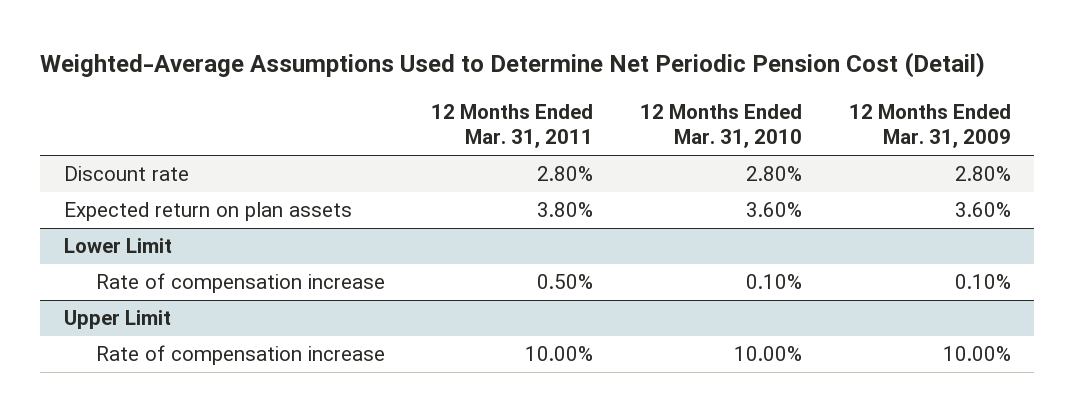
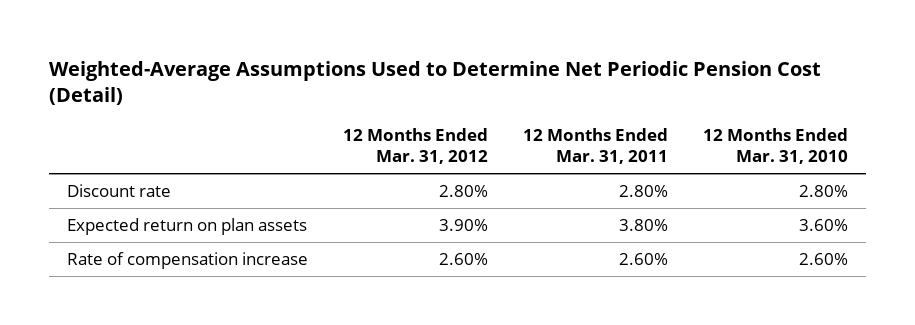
[848,103,1011,149] 12 Months Ended Mar. 31, 2009 -> none
none -> [343,128,489,165] 12 Months Ended Mar. 31, 2012
[63,238,172,254] Lower Limit -> none
[63,310,171,330] Upper Limit -> none
[95,345,385,366] Rate of compensation increase -> none
[537,274,594,290] 0.50% -> [619,252,669,265] 2.60%
[746,274,803,290] 0.10% -> [799,252,849,265] 2.60%

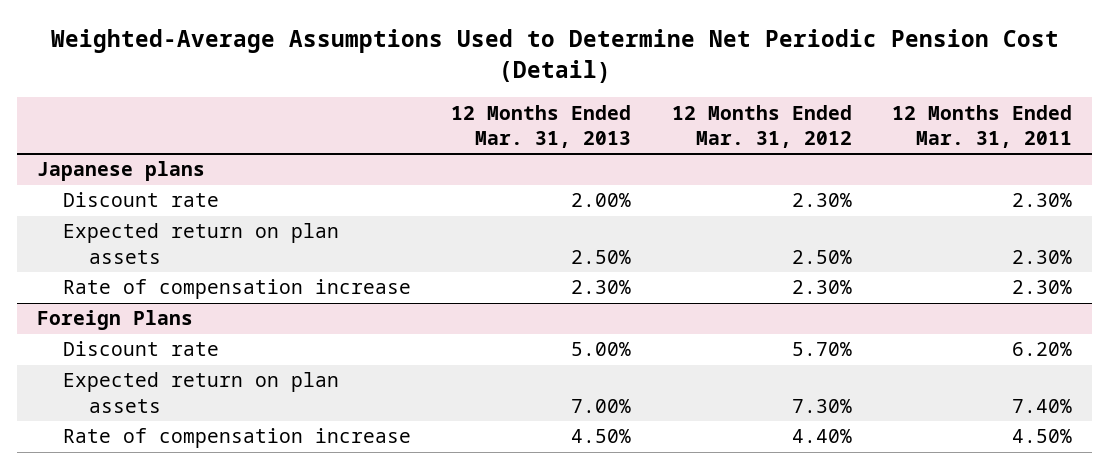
[703,128,849,165] 12 Months Ended Mar. 31, 2010 -> none
none -> [451,104,632,149] 12 Months Ended Mar. 31, 2013
none -> [36,161,205,182] Japanese plans
[439,184,489,197] 2.80% -> [791,193,852,208] 2.30%
[619,184,669,197] 2.80% -> [1012,193,1073,208] 2.30%
[439,218,489,231] 3.90% -> [791,249,852,264] 2.50%
[619,218,669,231] 3.80% -> [1012,249,1073,264] 2.30%
[439,252,489,265] 2.60% -> [791,280,852,295] 2.30%
[619,252,669,265] 2.60% -> [1012,280,1073,295] 2.30%
none -> [36,310,193,331] Foreign Plans
none -> [62,341,219,357] Discount rate
none -> [62,372,339,413] Expected return on plan assets
none -> [62,428,411,449] Rate of compensation increase

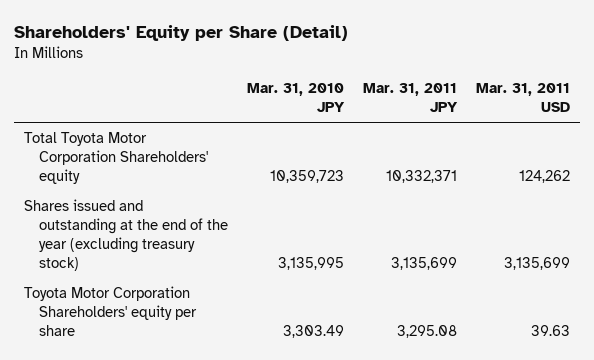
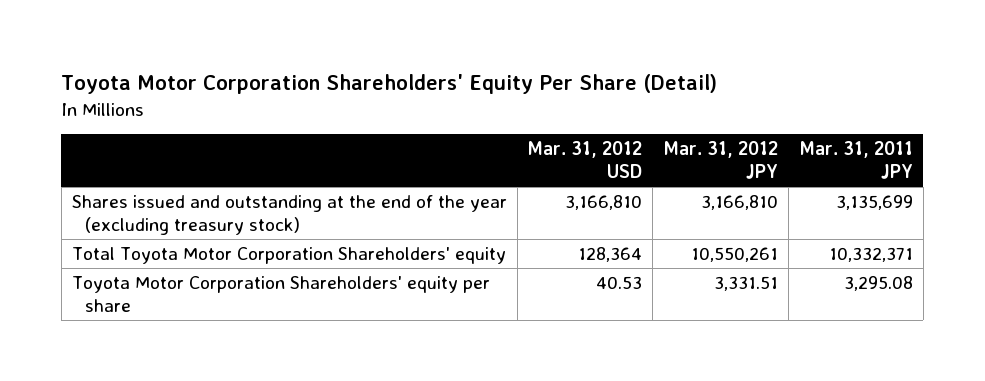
[14,24,349,41] Shareholders' Equity per Share (Detail) -> [61,74,718,95] Toyota Motor Corporation Shareholders' Equity Per Share (Detail)
[246,83,345,113] Mar. 31, 2010 JPY -> none
[476,83,571,113] Mar. 31, 2011 USD -> none
none -> [527,141,643,178] Mar. 31, 2012 USD
none -> [663,141,779,179] Mar. 31, 2012 JPY
[23,132,208,184] Total Toyota Motor Corporation Shareholders' equity -> [71,246,506,264] Total Toyota Motor Corporation Shareholders' equity

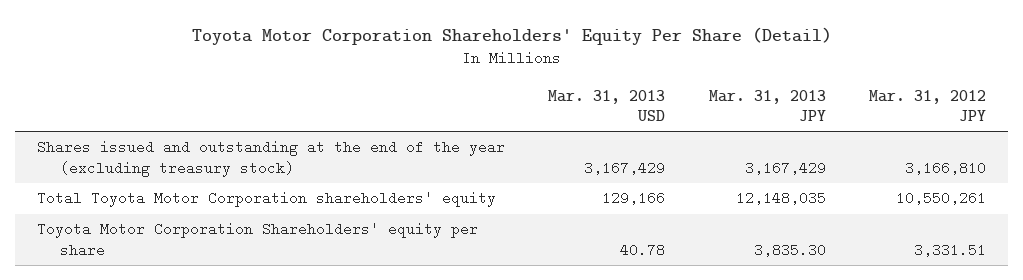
[527,141,643,178] Mar. 31, 2012 USD -> none
[799,141,914,179] Mar. 31, 2011 JPY -> none
none -> [548,89,666,121] Mar. 31, 2013 USD
none -> [708,89,826,121] Mar. 31, 2013 JPY
[71,246,506,264] Total Toyota Motor Corporation Shareholders' equity -> [36,191,496,208] Total Toyota Motor Corporation shareholders' equity

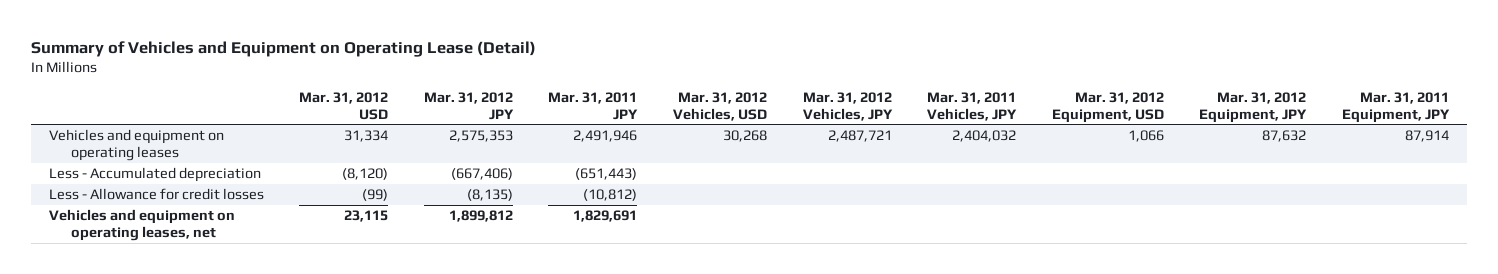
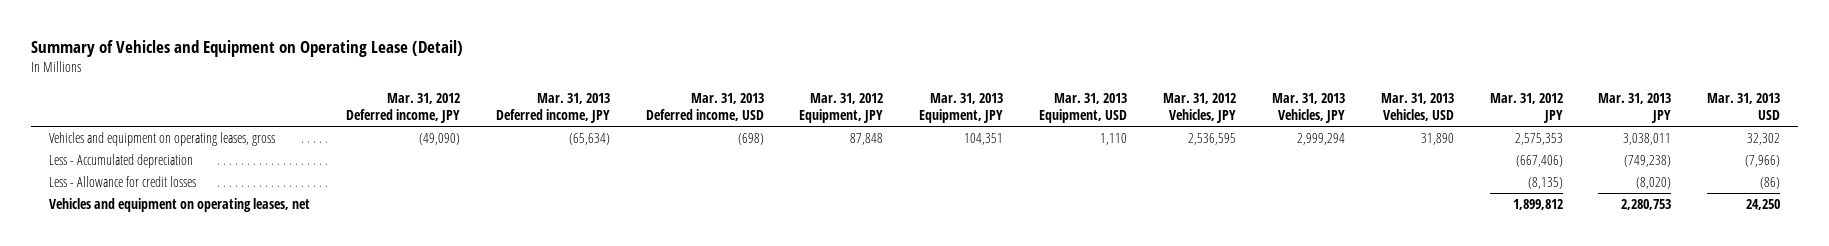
[299,91,389,120] Mar. 31, 2012 USD -> none
[548,91,639,120] Mar. 31, 2011 JPY -> none
[673,91,768,121] Mar. 31, 2012 Vehicles, USD -> none
[927,91,1018,121] Mar. 31, 2011 Vehicles, JPY -> none
[1051,91,1164,123] Mar. 31, 2012 Equipment, USD -> none
[1341,91,1450,123] Mar. 31, 2011 Equipment, JPY -> none
none -> [345,92,460,124] Mar. 31, 2012 Deferred income, JPY
none -> [495,92,610,124] Mar. 31, 2013 Deferred income, JPY
none -> [645,92,764,122] Mar. 31, 2013 Deferred income, USD
none -> [919,92,1004,124] Mar. 31, 2013 Equipment, JPY
none -> [1039,92,1128,124] Mar. 31, 2013 Equipment, USD
none -> [1271,92,1345,124] Mar. 31, 2013 Vehicles, JPY
none -> [1380,92,1454,122] Mar. 31, 2013 Vehicles, USD
none -> [1598,92,1672,124] Mar. 31, 2013 JPY
none -> [1707,92,1781,121] Mar. 31, 2013 USD
[48,128,224,161] Vehicles and equipment on operating leases -> [49,132,276,147] Vehicles and equipment on operating leases, gross
[827,129,892,142] 2,487,721 -> [1187,133,1236,146] 2,536,595
[1262,129,1307,142] 87,632 -> [850,133,884,146] 87,848

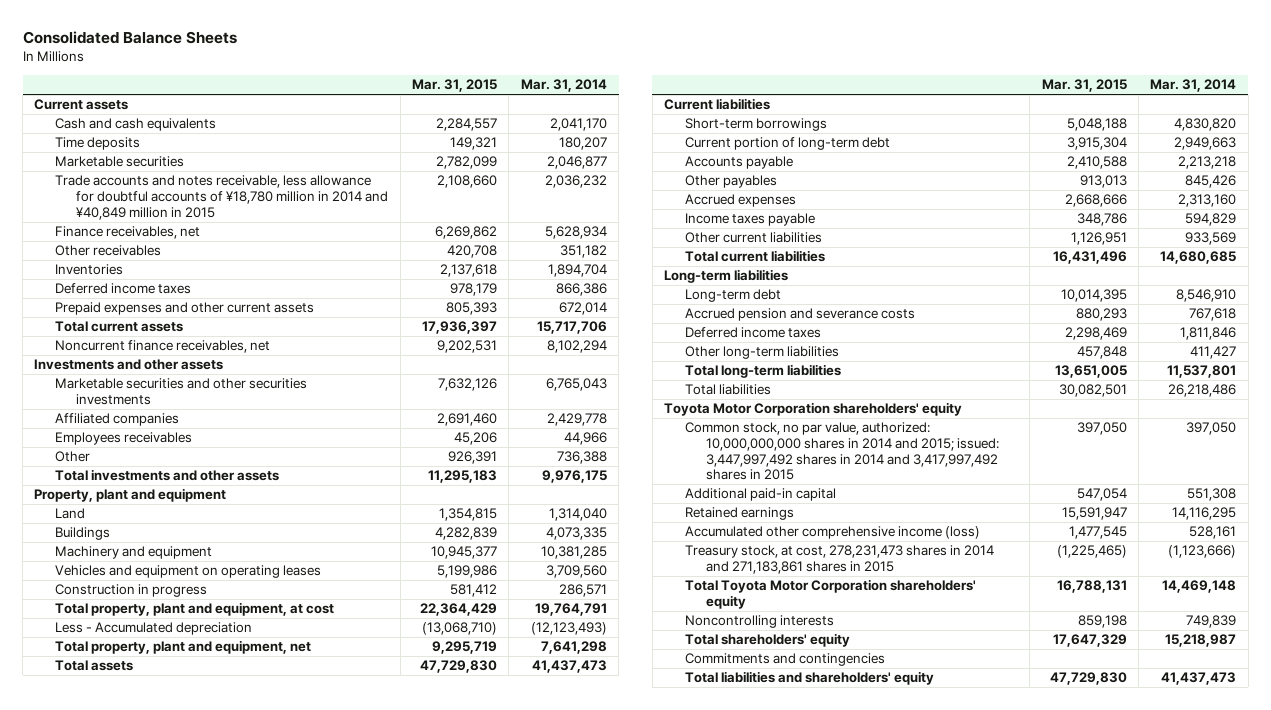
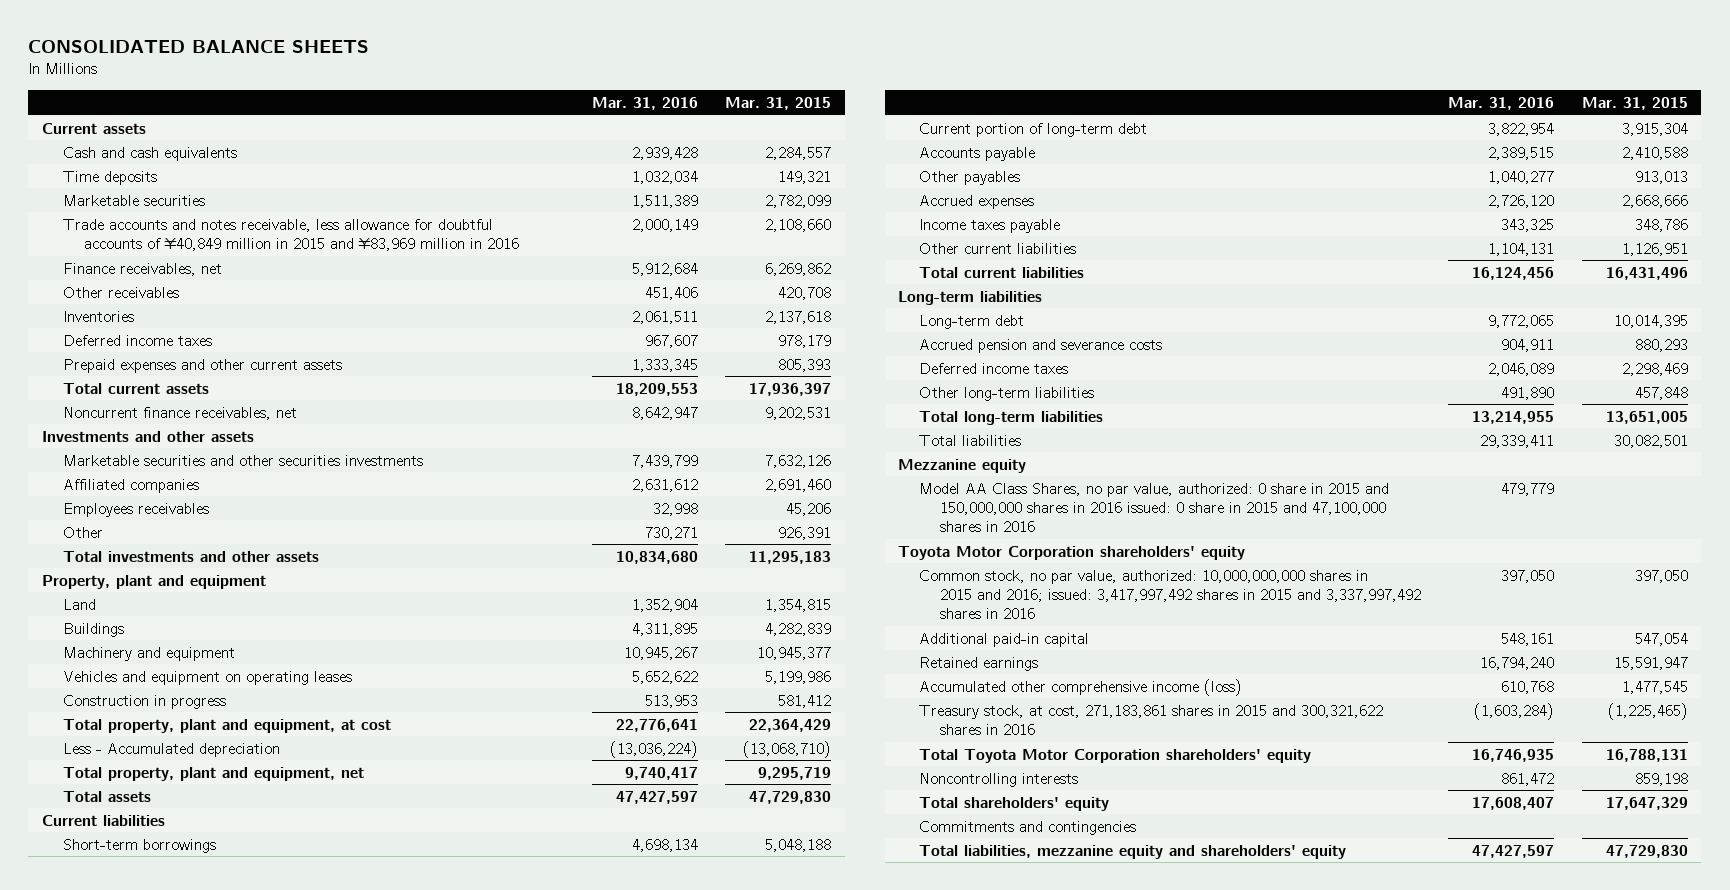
[22,31,237,45] Consolidated Balance Sheets -> [28,39,370,53] CONSOLIDATED BALANCE SHEETS
[520,79,607,93] Mar. 31, 2014 -> none
none -> [591,97,698,111] Mar. 31, 2016
[55,175,389,220] Trade accounts and notes receivable, less allowance for doubtful accounts of ¥18,780 million in 2014 and ¥40,849 million in 2015 -> [62,218,519,251] Trade accounts and notes receivable, less allowance for doubtful accounts of ¥40,849 million in 2015 and ¥83,969 million in 2016
none -> [898,458,1027,473] Mezzanine equity
none -> [919,482,1390,533] Model AA Class Shares, no par value, authorized: 0 share in 2015 and 150,000,000 shares in 2016 issued: 0 share in 2015 and 47,100,000 shares in 2016
[684,422,999,481] Common stock, no par value, authorized: 10,000,000,000 shares in 2014 and 2015; issued: 3,447,997,492 shares in 2014 and 3,417,997,492 shares in 2015 -> [919,569,1422,620] Common stock, no par value, authorized: 10,000,000,000 shares in 2015 and 2016; issued: 3,417,997,492 shares in 2015 and 3,337,997,492 shares in 2016
[684,545,994,575] Treasury stock, at cost, 278,231,473 shares in 2014 and 271,183,861 shares in 2015 -> [919,704,1384,735] Treasury stock, at cost, 271,183,861 shares in 2015 and 300,321,622 shares in 2016
[684,671,934,686] Total liabilities and shareholders' equity -> [919,844,1347,859] Total liabilities, mezzanine equity and shareholders' equity

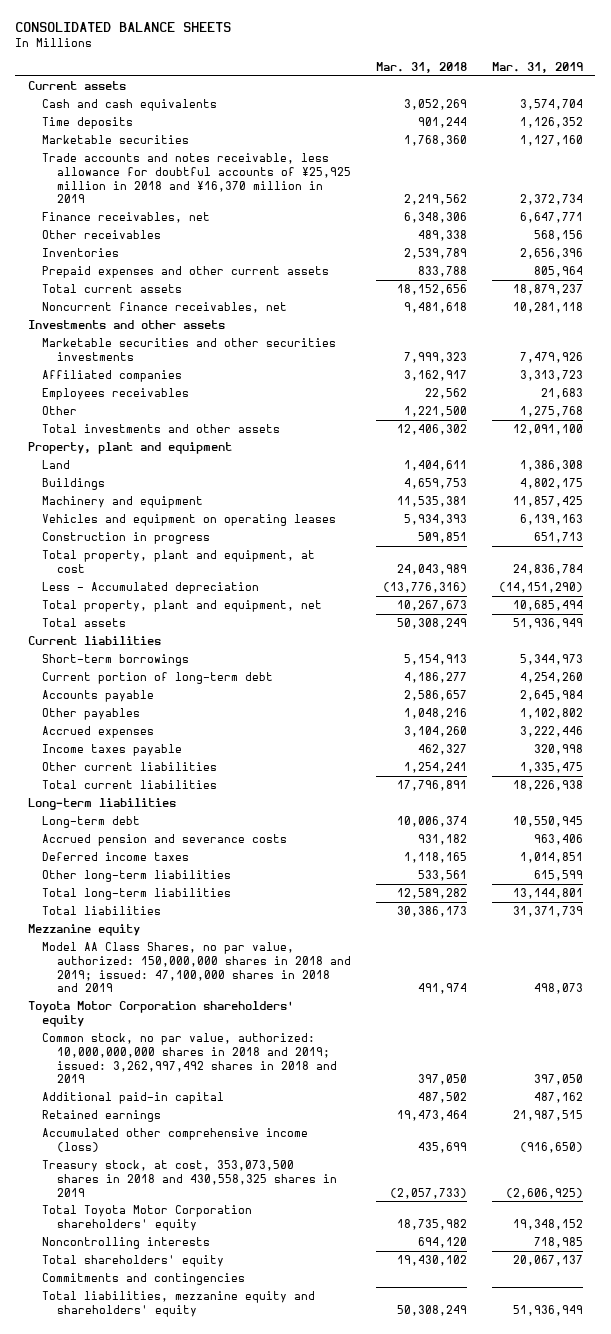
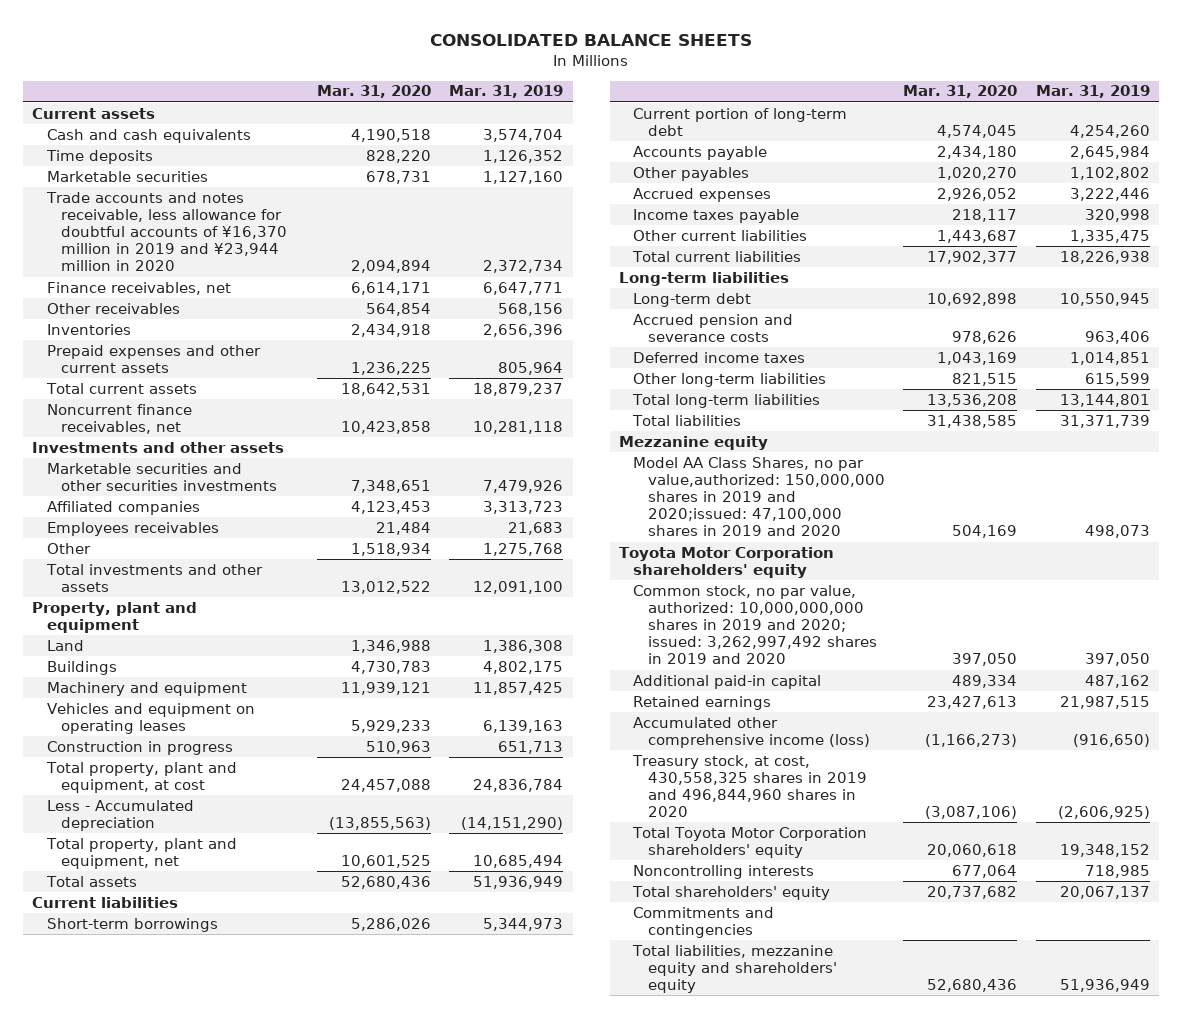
[375,61,467,73] Mar. 31, 2018 -> none
none -> [316,85,431,99] Mar. 31, 2020
[42,153,351,204] Trade accounts and notes receivable, less allowance for doubtful accounts of ¥25,925 million in 2018 and ¥16,370 million in 2019 -> [45,191,287,272] Trade accounts and notes receivable, less allowance for doubtful accounts of ¥16,370 million in 2019 and ¥23,944 million in 2020
[42,942,351,993] Model AA Class Shares, no par value, authorized: 150,000,000 shares in 2018 and 2019; issued: 47,100,000 shares in 2018 and 2019 -> [633,456,885,537] Model AA Class Shares, no par value,authorized: 150,000,000 shares in 2019 and 2020;issued: 47,100,000 shares in 2019 and 2020
[42,1033,337,1084] Common stock, no par value, authorized: 10,000,000,000 shares in 2018 and 2019; issued: 3,262,997,492 shares in 2018 and 2019 -> [633,584,877,665] Common stock, no par value, authorized: 10,000,000,000 shares in 2019 and 2020; issued: 3,262,997,492 shares in 2019 and 2020
[42,1160,337,1197] Treasury stock, at cost, 353,073,500 shares in 2018 and 430,558,325 shares in 2019 -> [632,754,867,818] Treasury stock, at cost, 430,558,325 shares in 2019 and 496,844,960 shares in 2020

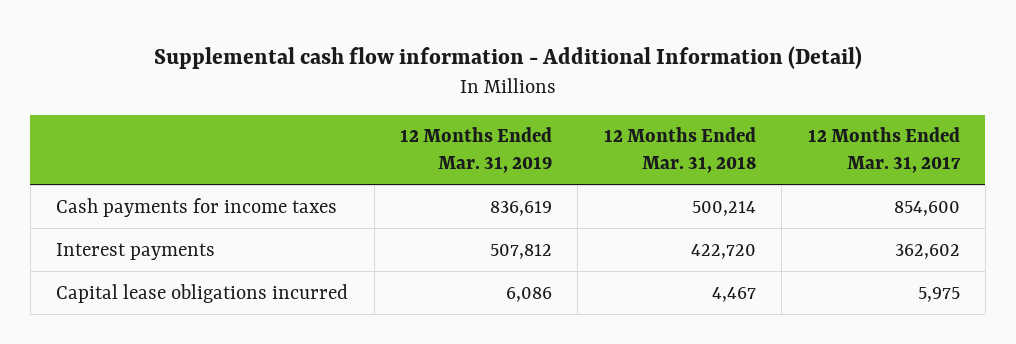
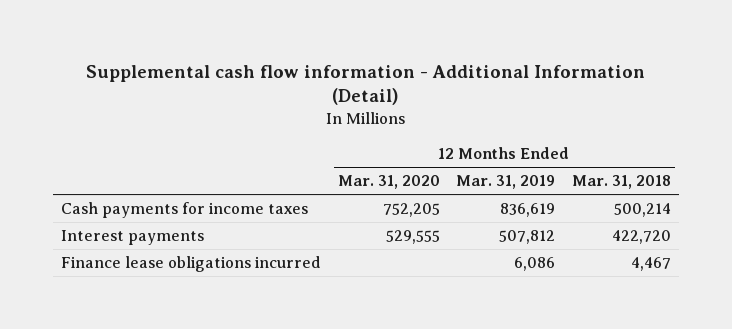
[807,127,961,174] 12 Months Ended Mar. 31, 2017 -> none
none -> [337,175,440,190] Mar. 31, 2020
[56,283,349,303] Capital lease obligations incurred -> [61,256,322,273] Finance lease obligations incurred

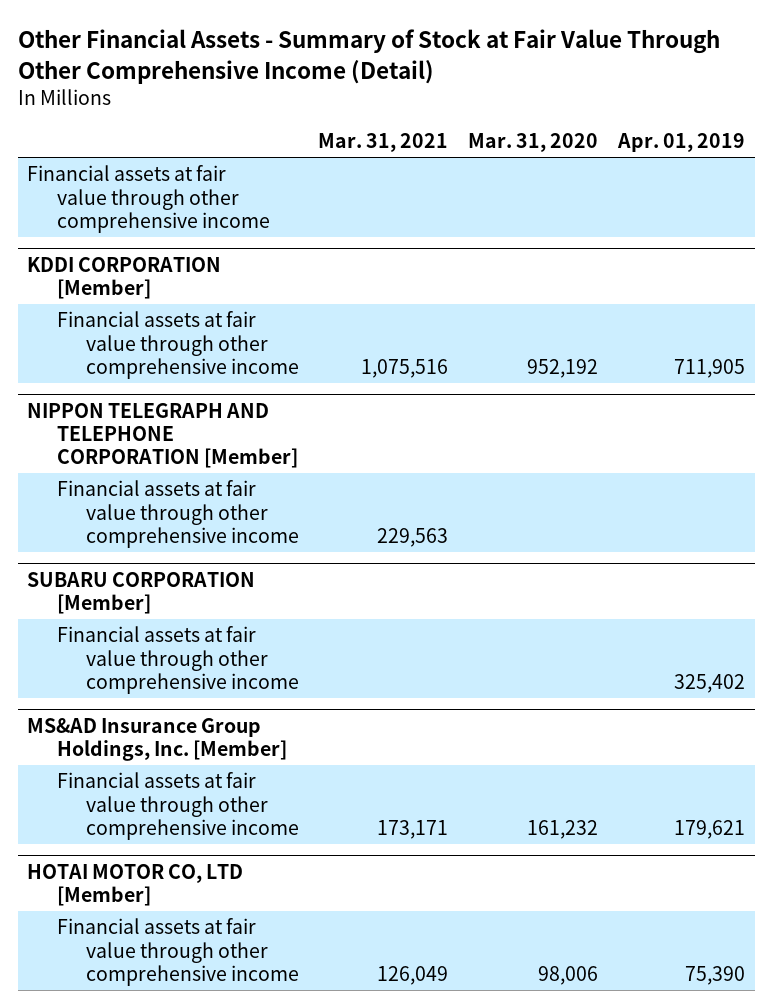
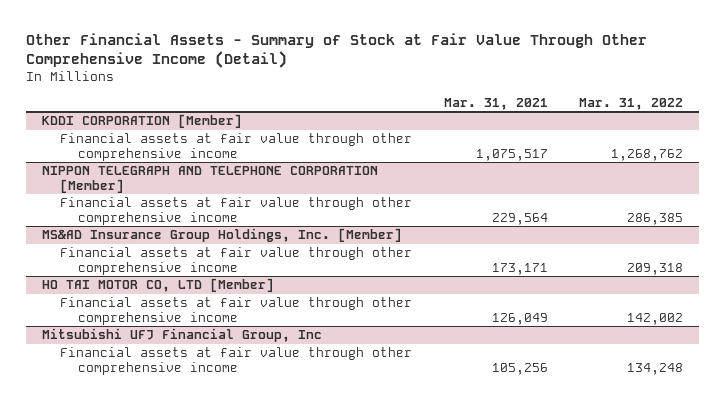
[468,133,599,153] Mar. 31, 2020 -> none
[616,133,745,153] Apr. 01, 2019 -> none
none -> [579,97,684,110] Mar. 31, 2022
[27,165,270,233] Financial assets at fair value through other comprehensive income -> none
[361,358,449,378] 1,075,516 -> [475,148,548,161] 1,075,517
[27,571,256,615] SUBARU CORPORATION [Member] -> none
[56,626,299,694] Financial assets at fair value through other comprehensive income -> none
[377,527,449,547] 229,563 -> [491,212,548,225] 229,564
[27,863,244,907] HOTAI MOTOR CO, LTD [Member] -> [41,278,274,293] HO TAI MOTOR CO, LTD [Member]
none -> [41,328,322,343] Mitsubishi UFJ Financial Group, Inc
none -> [59,347,412,375] Financial assets at fair value through other comprehensive income

